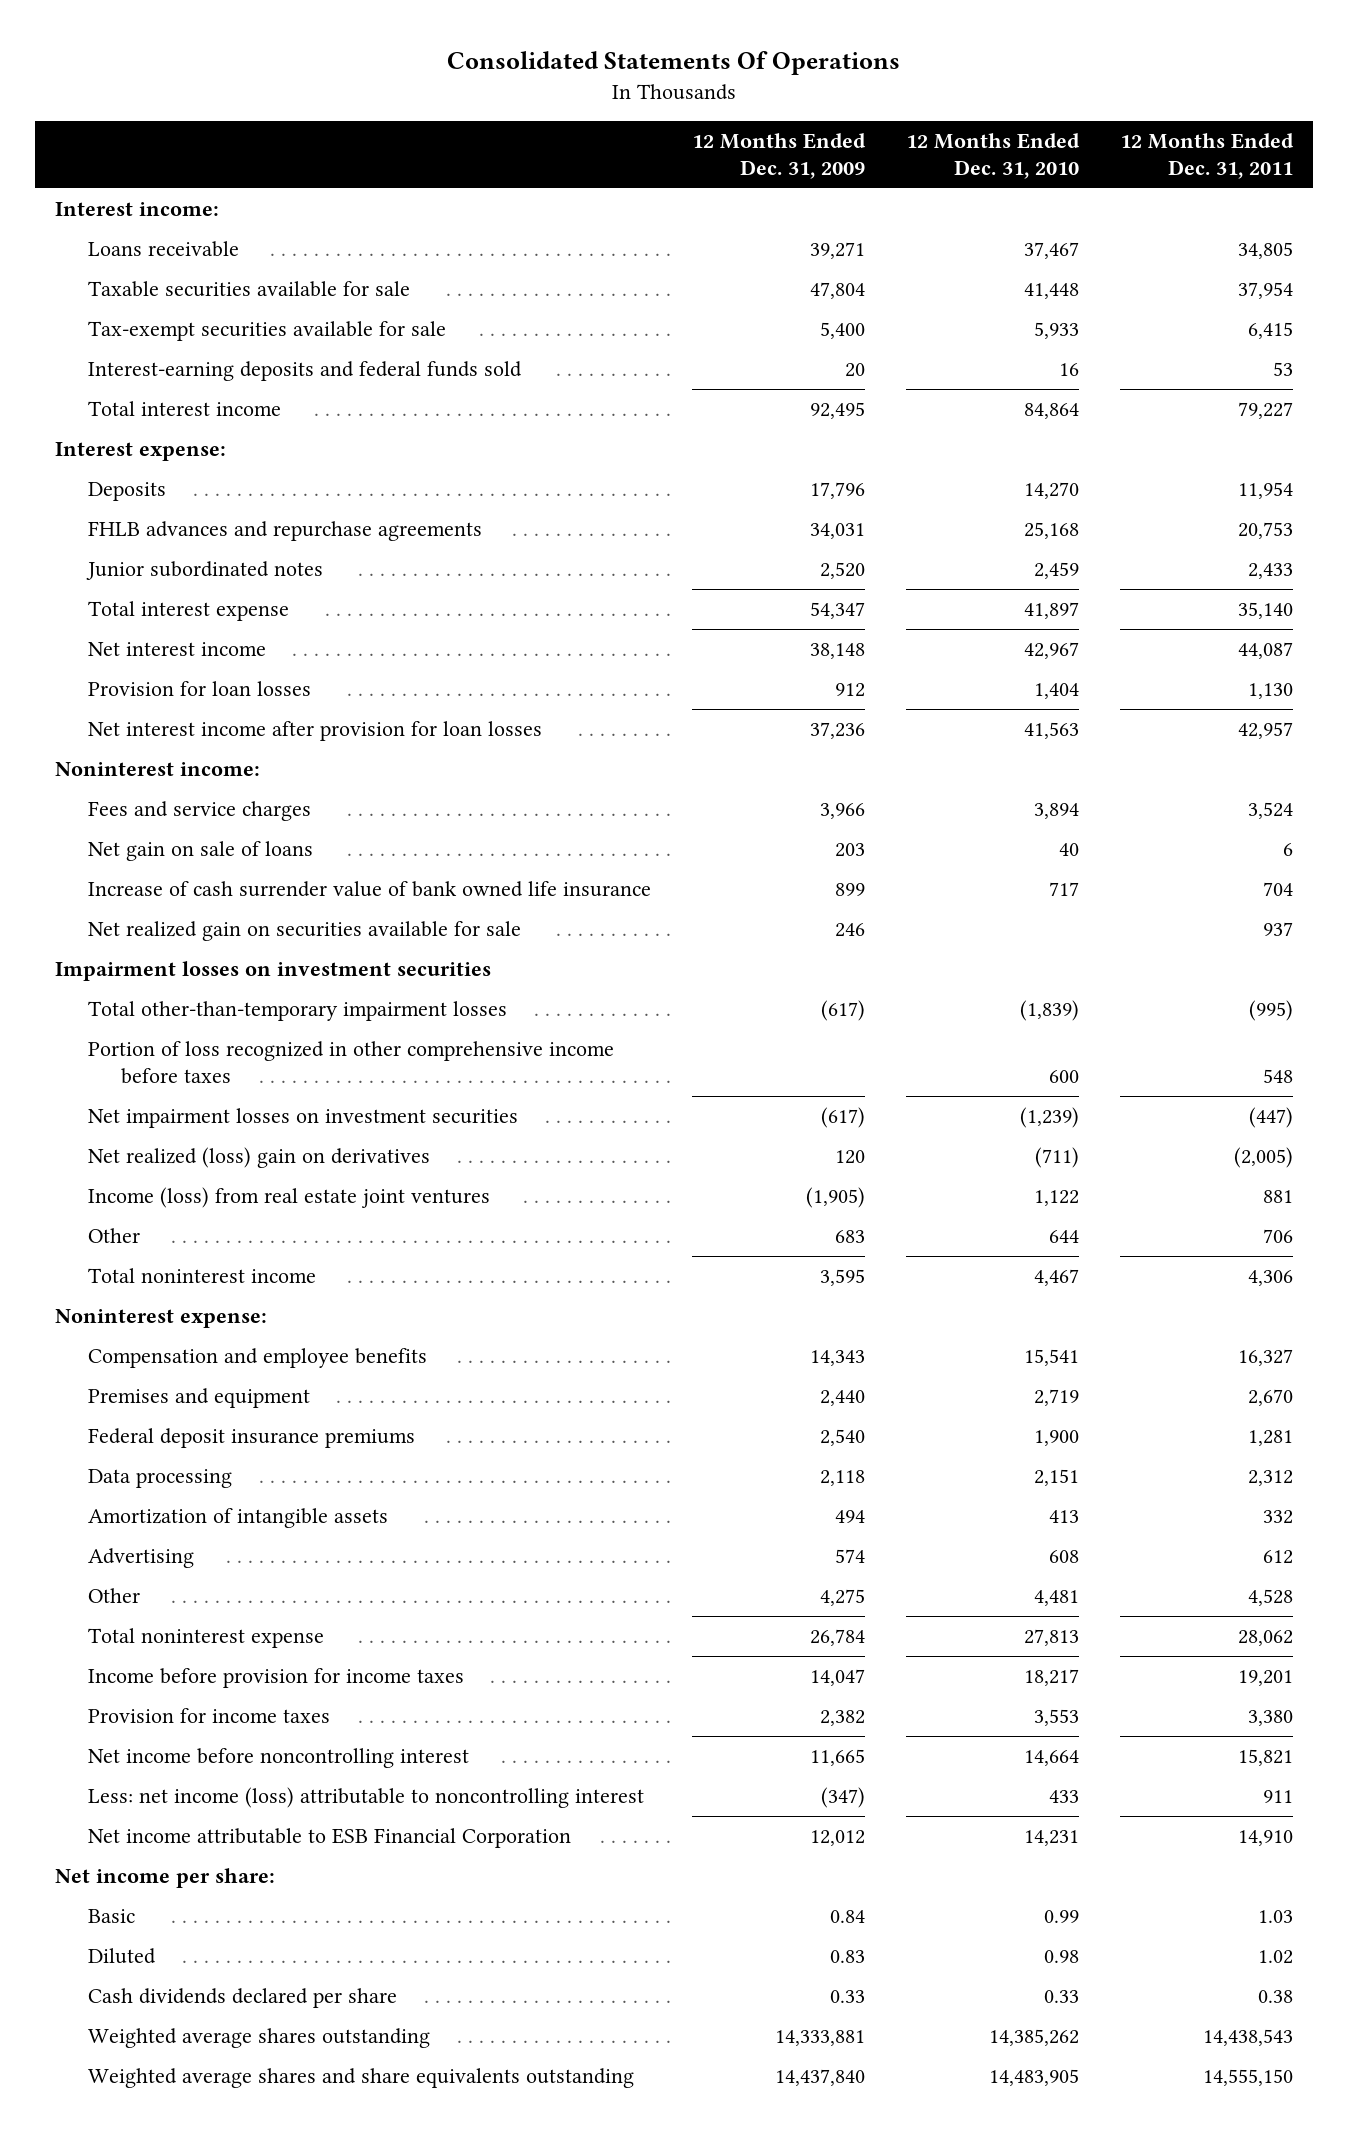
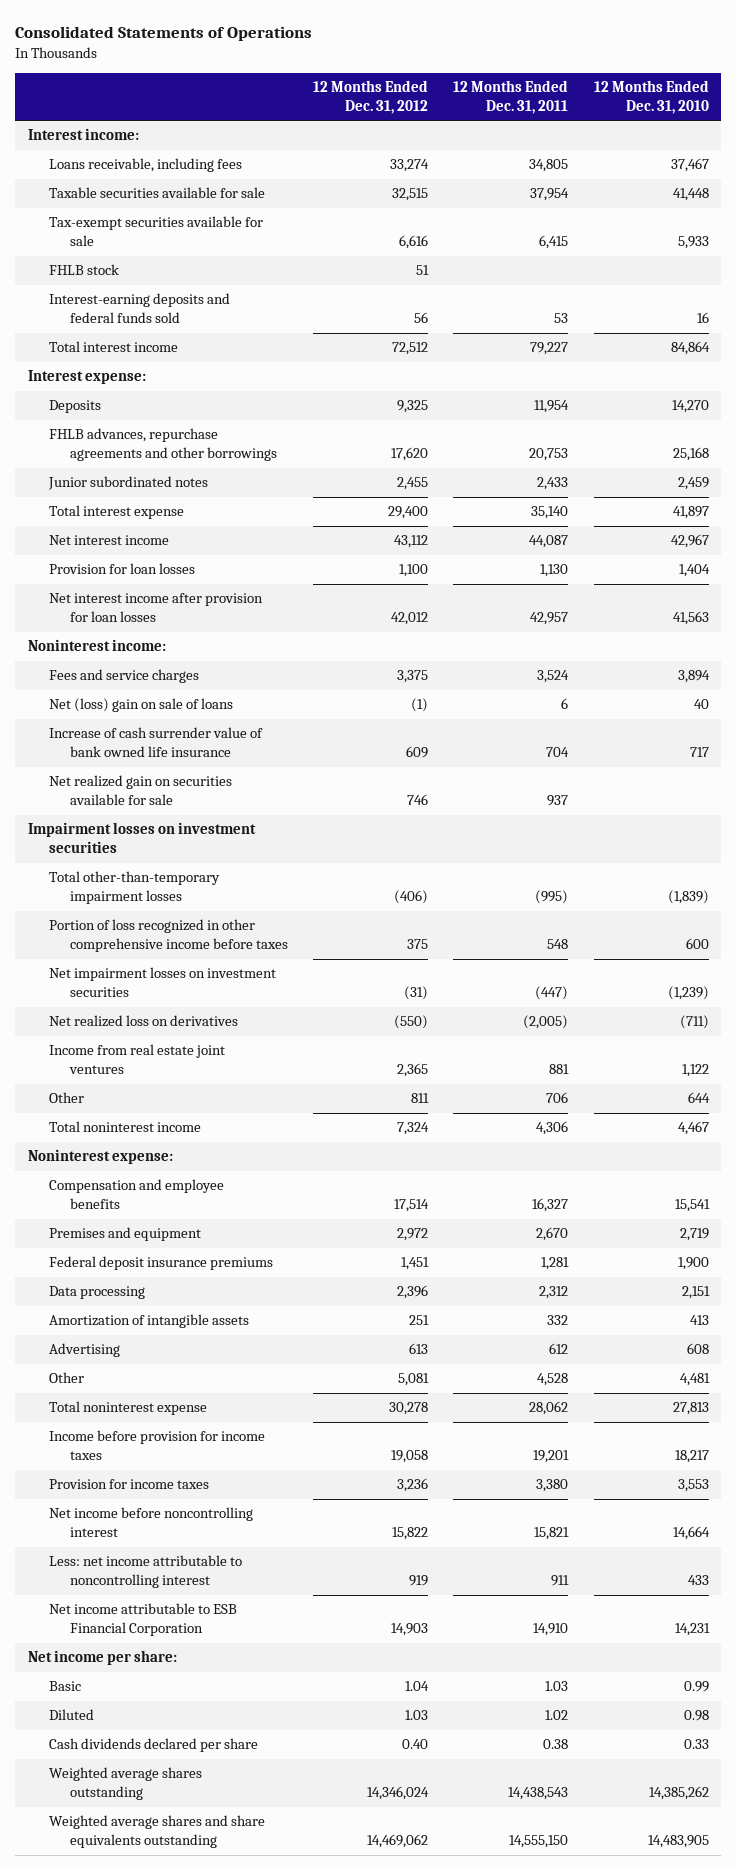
[446,50,900,75] Consolidated Statements Of Operations -> [15,26,313,42] Consolidated Statements of Operations
[691,132,866,180] 12 Months Ended Dec. 31, 2009 -> none
none -> [313,80,429,114] 12 Months Ended Dec. 31, 2012
[87,240,239,257] Loans receivable -> [48,158,242,173] Loans receivable, including fees
none -> [48,264,119,276] FHLB stock
[87,520,482,541] FHLB advances and repurchase agreements -> [48,428,277,462] FHLB advances, repurchase agreements and other borrowings
[87,840,313,861] Net gain on sale of loans -> [48,698,233,713] Net (loss) gain on sale of loans
[87,1146,430,1168] Net realized (loss) gain on derivatives -> [48,1015,238,1028] Net realized loss on derivatives
[87,1186,490,1208] Income (loss) from real estate joint ventures -> [48,1044,225,1075] Income from real estate joint ventures
[87,1786,644,1808] Less: net income (loss) attributable to noncontrolling interest -> [48,1555,242,1589] Less: net income attributable to noncontrolling interest

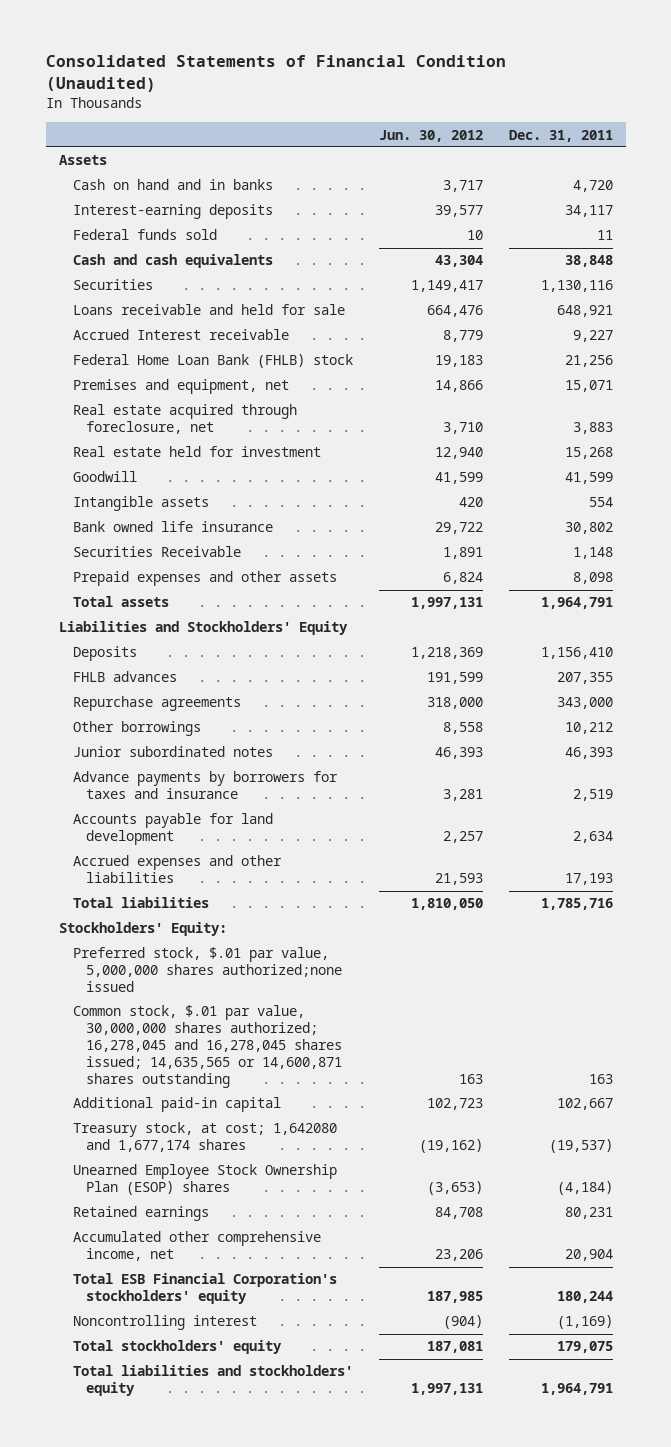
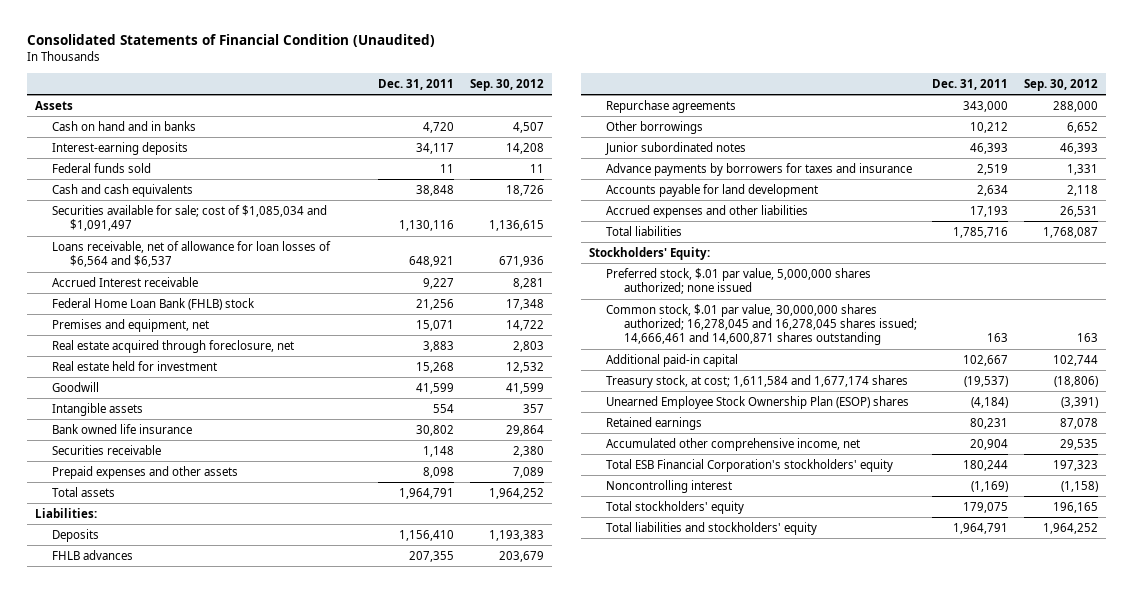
[378,129,483,142] Jun. 30, 2012 -> none
none -> [470,78,545,91] Sep. 30, 2012
[72,279,153,291] Securities -> [52,204,328,232] Securities available for sale; cost of $1,085,034 and $1,091,497
[72,304,345,316] Loans receivable and held for sale -> [52,240,332,268] Loans receivable, net of allowance for loan losses of $6,564 and $6,537
[72,546,241,558] Securities Receivable -> [52,444,162,455] Securities receivable
[58,621,348,636] Liabilities and Stockholders' Equity -> none
none -> [34,507,97,518] Liabilities:
[72,947,343,993] Preferred stock, $.01 par value, 5,000,000 shares authorized;none issued -> [606,267,872,295] Preferred stock, $.01 par value, 5,000,000 shares authorized; none issued
[72,1005,343,1088] Common stock, $.01 par value, 30,000,000 shares authorized; 16,278,045 and 16,278,045 shares issued; 14,635,565 or 14,600,871 shares outstanding -> [606,303,917,346] Common stock, $.01 par value, 30,000,000 shares authorized; 16,278,045 and 16,278,045 shares issued; 14,666,461 and 14,600,871 shares outstanding
[72,1122,337,1153] Treasury stock, at cost; 1,642080 and 1,677,174 shares -> [606,374,909,388] Treasury stock, at cost; 1,611,584 and 1,677,174 shares

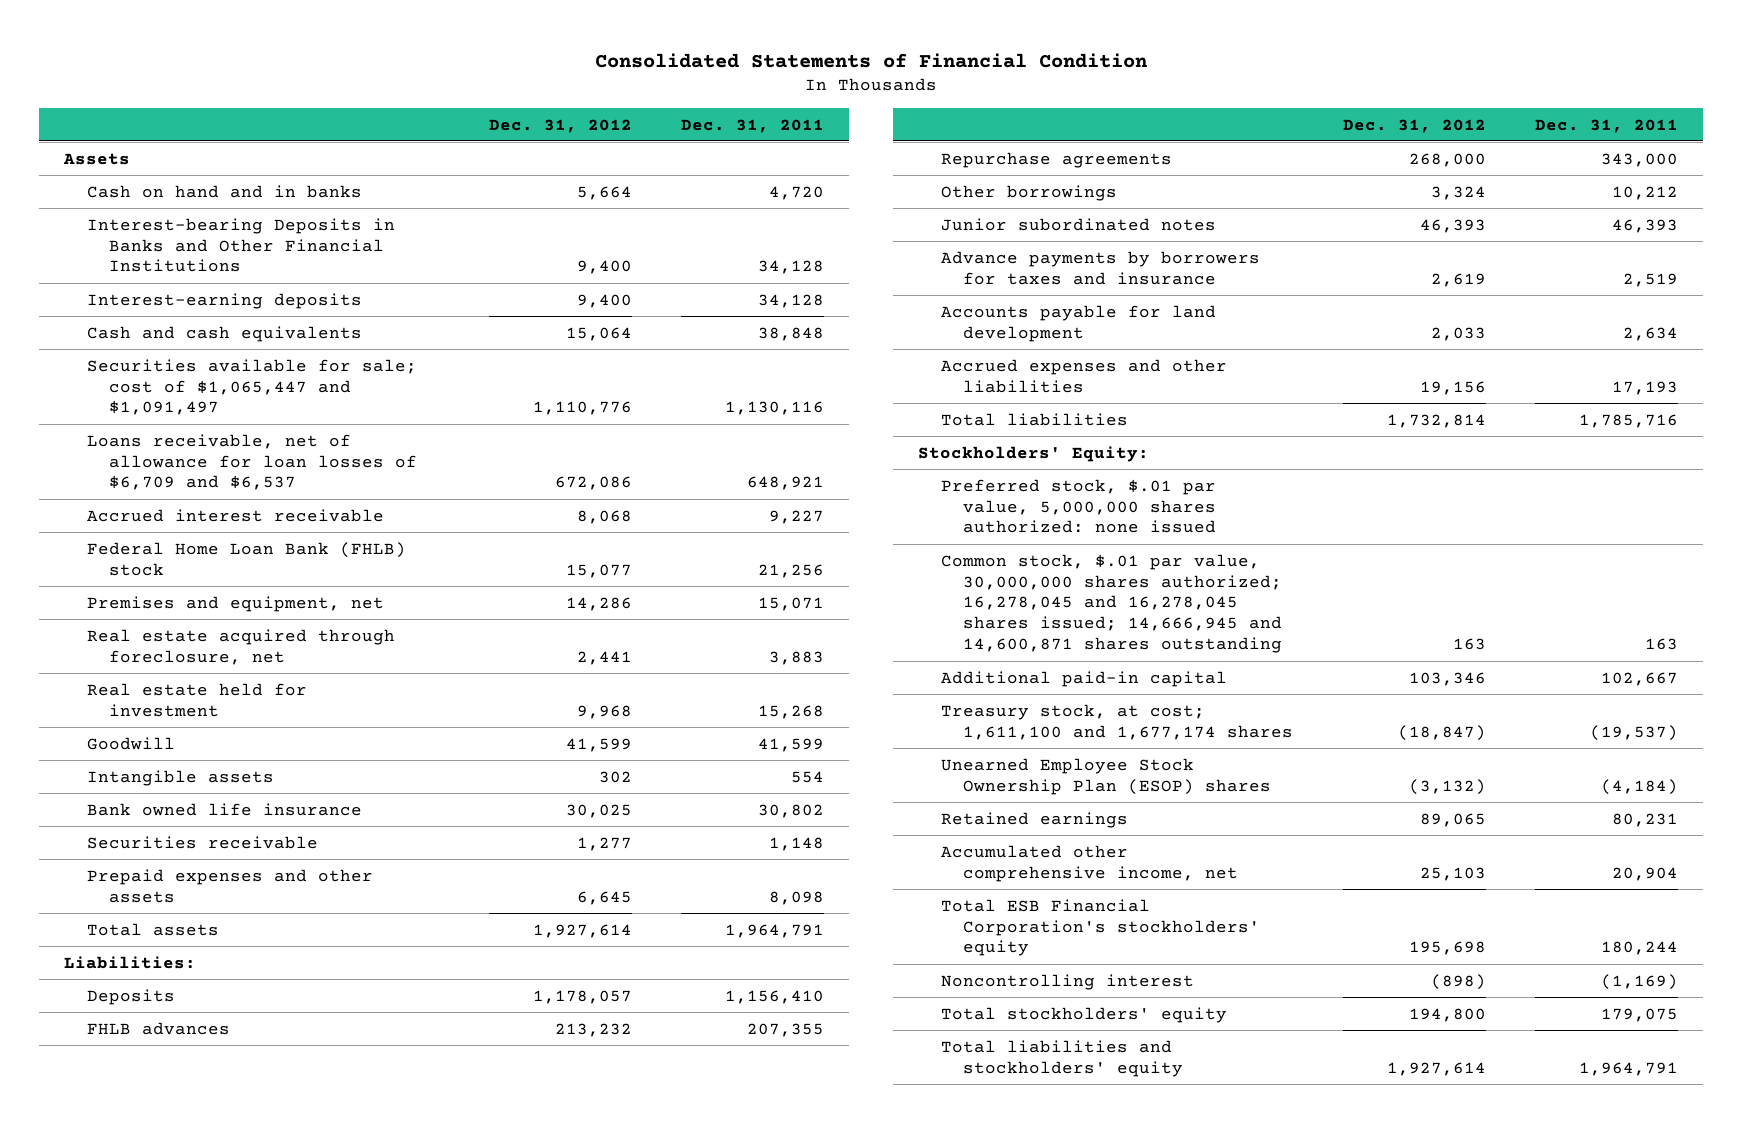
[27,34,436,48] Consolidated Statements of Financial Condition (Unaudited) -> [595,52,1148,68] Consolidated Statements of Financial Condition
[470,78,545,91] Sep. 30, 2012 -> none
none -> [488,118,632,133] Dec. 31, 2012
[52,162,152,173] Federal funds sold -> none
none -> [86,217,395,273] Interest-bearing Deposits in Banks and Other Financial Institutions
[416,142,455,154] 34,117 -> [758,293,825,308] 34,128
[52,204,328,232] Securities available for sale; cost of $1,085,034 and $1,091,497 -> [86,358,417,416] Securities available for sale; cost of $1,065,447 and $1,091,497
[52,240,332,268] Loans receivable, net of allowance for loan losses of $6,564 and $6,537 -> [86,433,418,491] Loans receivable, net of allowance for loan losses of $6,709 and $6,537
[52,276,199,287] Accrued Interest receivable -> [86,508,384,522] Accrued interest receivable
[606,267,872,295] Preferred stock, $.01 par value, 5,000,000 shares authorized; none issued -> [940,478,1217,534] Preferred stock, $.01 par value, 5,000,000 shares authorized: none issued
[606,303,917,346] Common stock, $.01 par value, 30,000,000 shares authorized; 16,278,045 and 16,278,045 shares issued; 14,666,461 and 14,600,871 shares outstanding -> [940,553,1283,654] Common stock, $.01 par value, 30,000,000 shares authorized; 16,278,045 and 16,278,045 shares issued; 14,666,945 and 14,600,871 shares outstanding
[606,374,909,388] Treasury stock, at cost; 1,611,584 and 1,677,174 shares -> [940,703,1294,740] Treasury stock, at cost; 1,611,100 and 1,677,174 shares

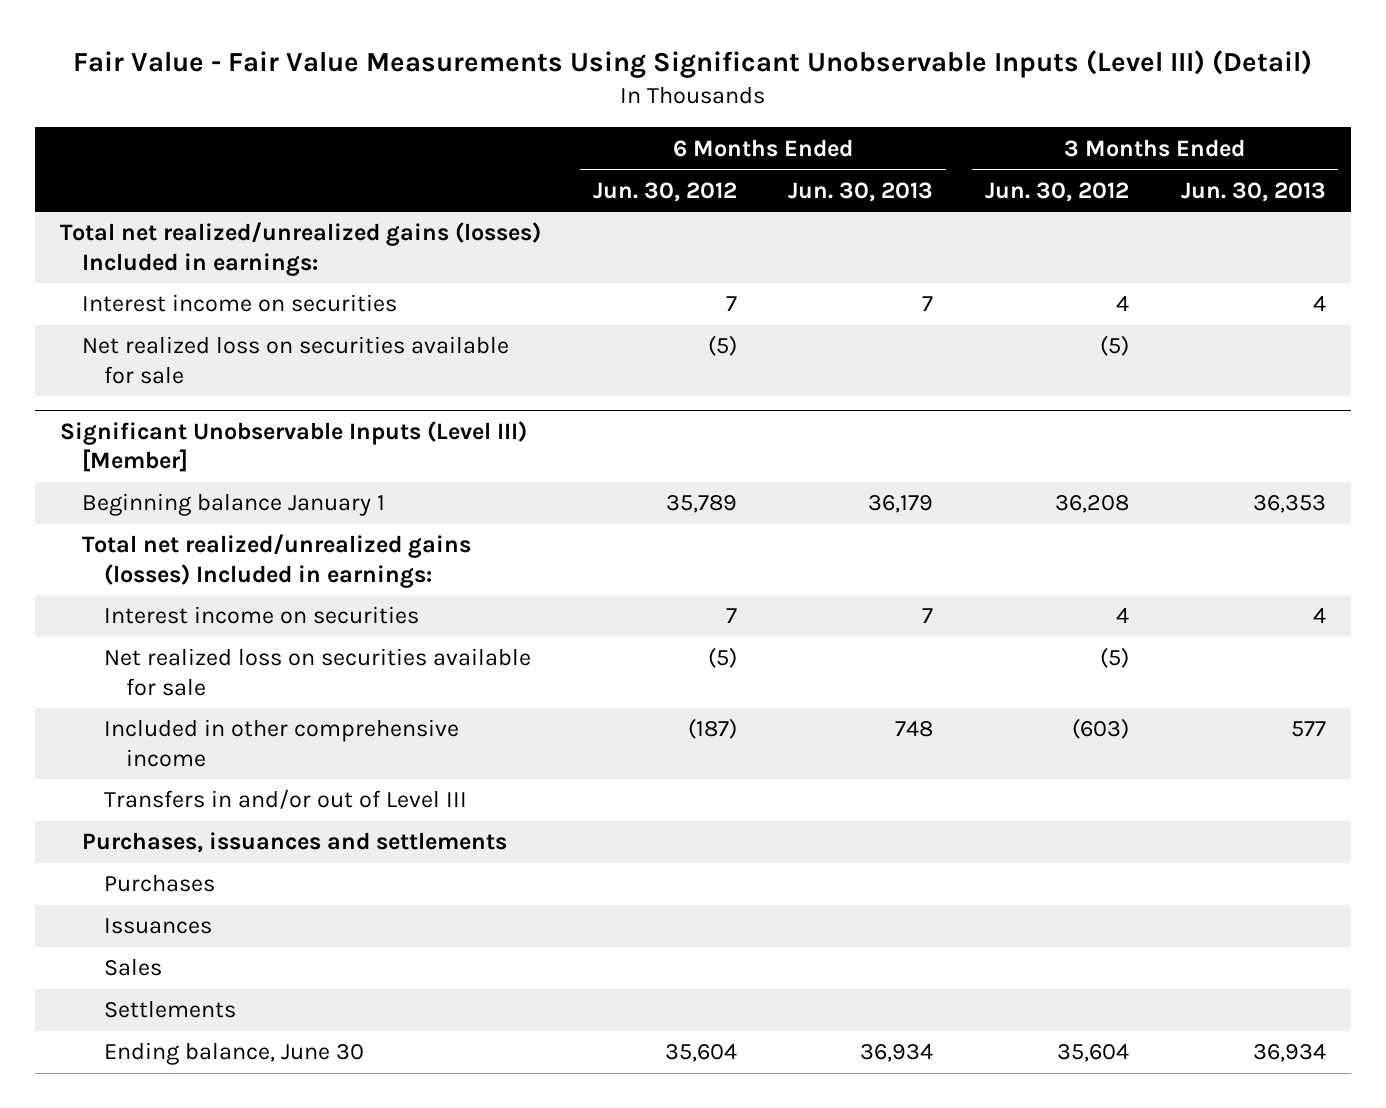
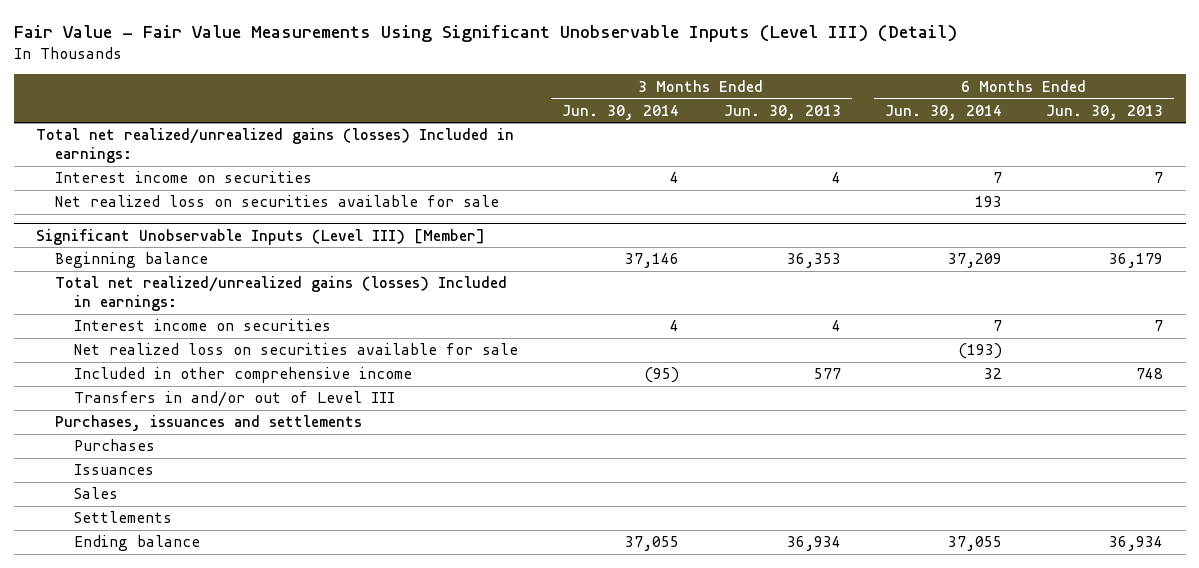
[592,181,737,202] Jun. 30, 2012 -> none
[984,181,1129,202] Jun. 30, 2012 -> none
none -> [562,104,680,120] Jun. 30, 2014
none -> [884,104,1002,120] Jun. 30, 2014
[82,493,386,517] Beginning balance January 1 -> [54,252,208,269] Beginning balance
[104,1042,365,1066] Ending balance, June 30 -> [73,535,200,552] Ending balance

